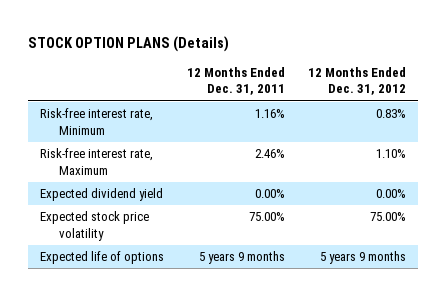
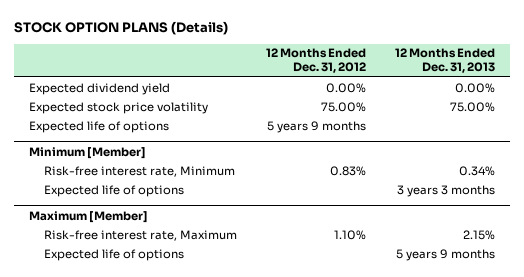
[186,67,285,96] 12 Months Ended Dec. 31, 2011 -> none
none -> [395,48,496,74] 12 Months Ended Dec. 31, 2013
[39,108,153,135] Risk-free interest rate, Minimum -> none
[39,148,153,175] Risk-free interest rate, Maximum -> none
none -> [28,146,146,159] Minimum [Member]
none -> [43,165,235,177] Risk-free interest rate, Minimum
none -> [43,184,184,197] Expected life of options
none -> [28,210,148,223] Maximum [Member]
none -> [43,229,237,241] Risk-free interest rate, Maximum
none -> [43,248,184,261] Expected life of options

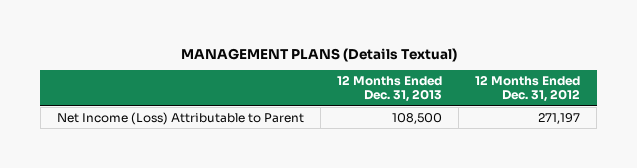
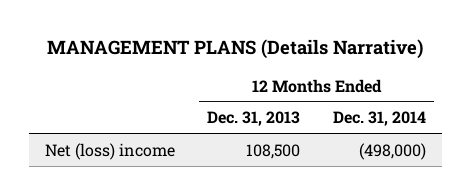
[180,47,457,62] MANAGEMENT PLANS (Details Textual) -> [47,39,424,60] MANAGEMENT PLANS (Details Narrative)
[475,75,581,103] 12 Months Ended Dec. 31, 2012 -> none
none -> [332,111,426,127] Dec. 31, 2014
[56,112,304,126] Net Income (Loss) Attributable to Parent -> [45,142,176,160] Net (loss) income

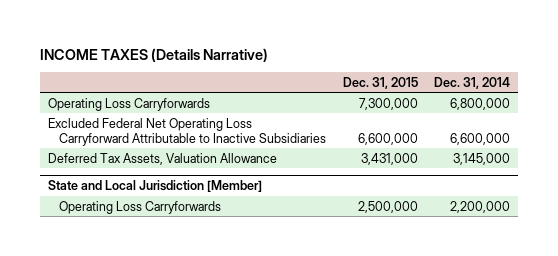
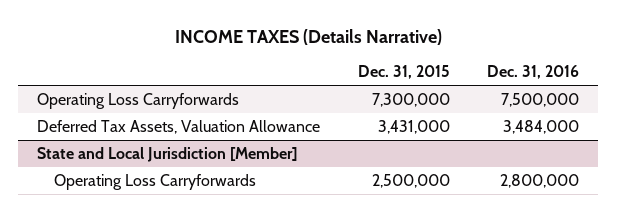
[433,76,510,89] Dec. 31, 2014 -> none
none -> [487,65,580,80] Dec. 31, 2016
[48,117,327,147] Excluded Federal Net Operating Loss Carryforward Attributable to Inactive Subsidiaries -> none

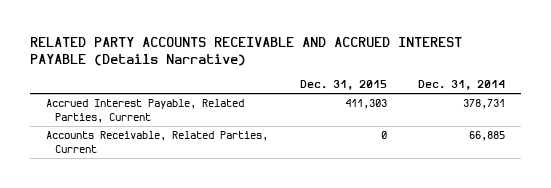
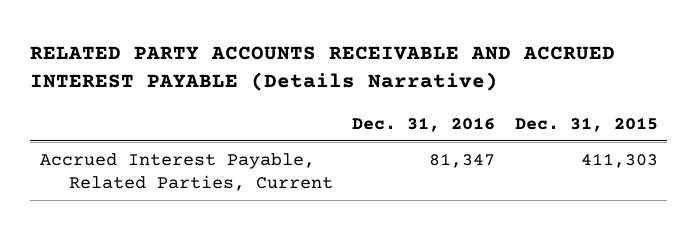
[417,79,505,90] Dec. 31, 2014 -> none
none -> [352,116,496,132] Dec. 31, 2016
[46,131,269,153] Accounts Receivable, Related Parties, Current -> none

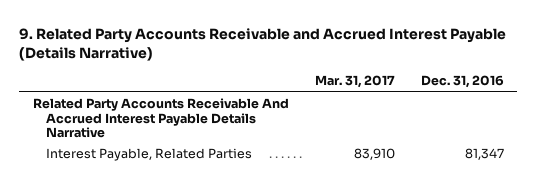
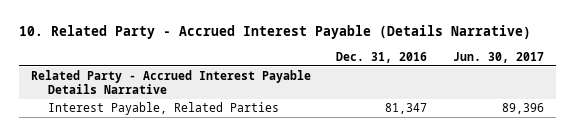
[19,27,507,61] 9. Related Party Accounts Receivable and Accrued Interest Payable (Details Narrative) -> [18,25,531,40] 10. Related Party - Accrued Interest Payable (Details Narrative)
[314,75,395,89] Mar. 31, 2017 -> none
none -> [452,51,544,63] Jun. 30, 2017
[32,98,289,139] Related Party Accounts Receivable And Accrued Interest Payable Details Narrative -> [31,70,312,94] Related Party - Accrued Interest Payable Details Narrative

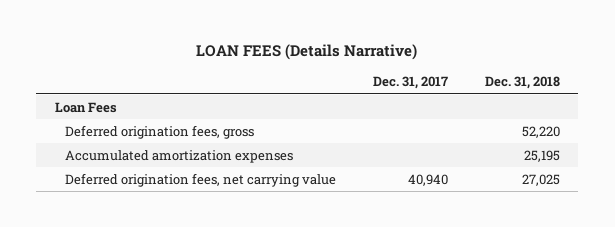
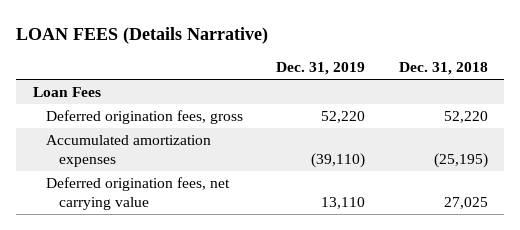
[372,75,448,89] Dec. 31, 2017 -> none
none -> [276,62,366,76] Dec. 31, 2019
[523,149,560,162] 25,195 -> [433,153,488,169] (25,195)

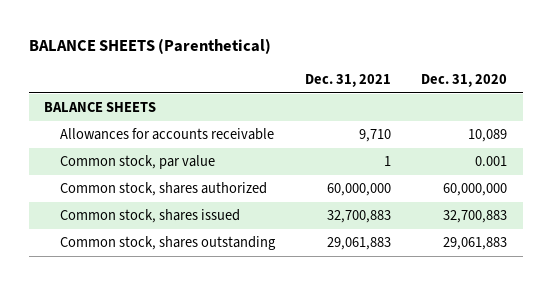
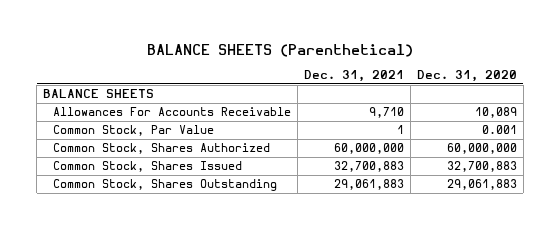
[59,128,274,141] Allowances for accounts receivable -> [53,107,292,117] Allowances For Accounts Receivable
[59,155,215,170] Common stock, par value -> [53,125,215,137] Common Stock, Par Value
[59,182,267,197] Common stock, shares authorized -> [53,143,271,155] Common Stock, Shares Authorized
[59,209,240,224] Common stock, shares issued -> [53,161,243,173] Common Stock, Shares Issued
[59,236,276,251] Common stock, shares outstanding -> [53,179,278,192] Common Stock, Shares Outstanding

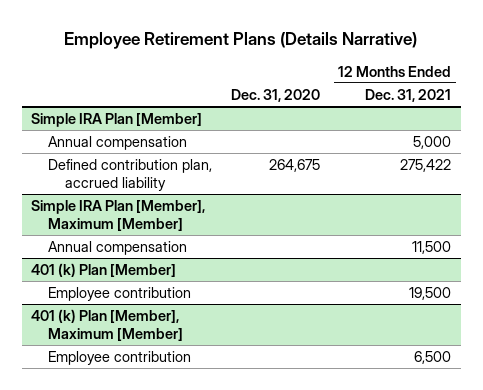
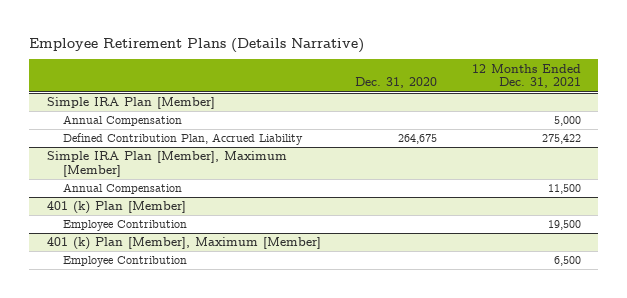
[48,135,188,150] Annual compensation -> [62,115,182,127] Annual Compensation
[48,158,213,191] Defined contribution plan, accrued liability -> [62,133,303,146] Defined Contribution Plan, Accrued Liability
[48,240,188,255] Annual compensation -> [62,183,182,195] Annual Compensation
[48,286,192,301] Employee contribution -> [62,220,187,232] Employee Contribution
[48,350,192,365] Employee contribution -> [62,256,187,268] Employee Contribution

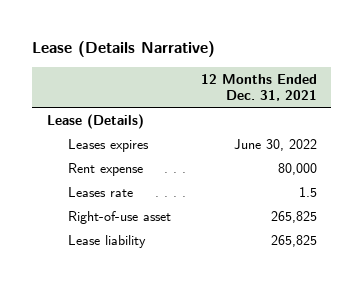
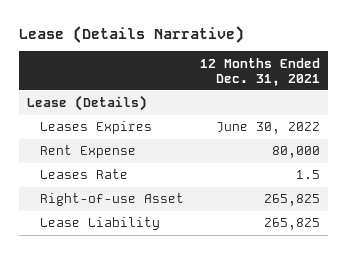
[68,138,150,152] Leases expires -> [40,121,153,135] Leases Expires
[68,162,144,176] Rent expense -> [40,145,137,159] Rent Expense
[68,186,134,197] Leases rate -> [40,169,129,180] Leases Rate
[68,210,172,224] Right-of-use asset -> [40,193,185,207] Right-of-use Asset
[68,234,147,248] Lease liability -> [40,217,161,231] Lease Liability

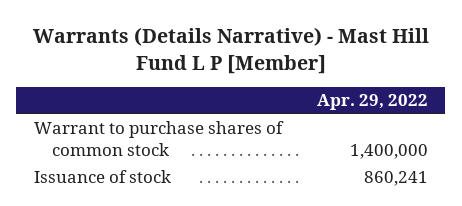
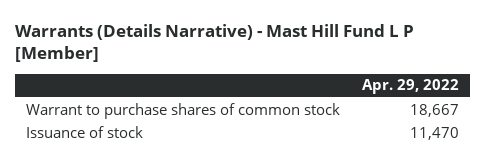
[349,143,428,159] 1,400,000 -> [409,103,459,117] 18,667
[363,170,428,186] 860,241 -> [409,126,459,140] 11,470

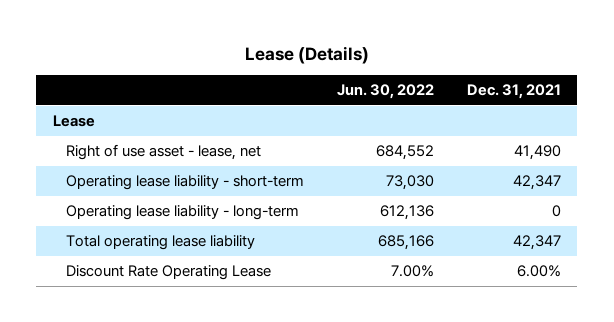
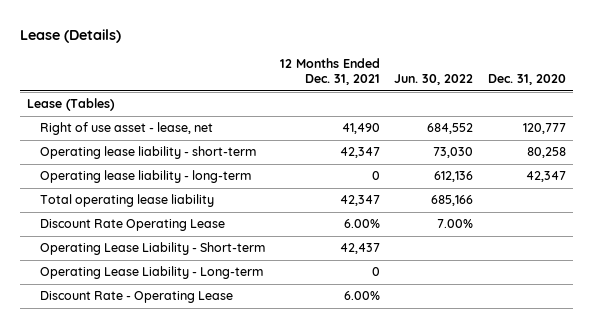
[467,84,562,100] Dec. 31, 2021 -> none
none -> [279,58,380,86] 12 Months Ended Dec. 31, 2021
none -> [487,74,566,86] Dec. 31, 2020
[52,115,95,128] Lease -> [27,98,116,112] Lease (Tables)
none -> [40,242,266,256] Operating Lease Liability - Short-term
none -> [40,266,264,280] Operating Lease Liability - Long-term
none -> [40,291,234,304] Discount Rate - Operating Lease

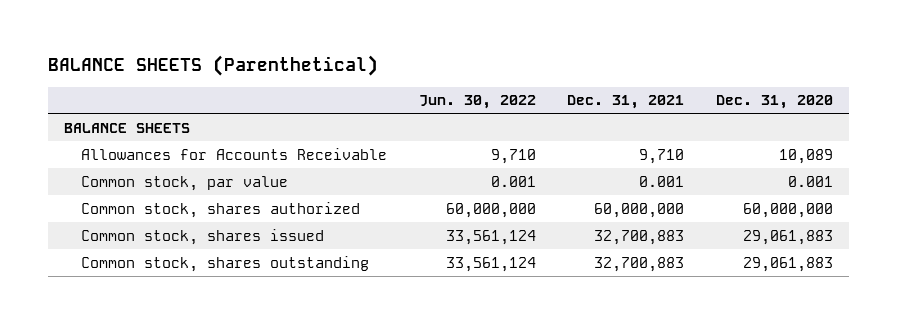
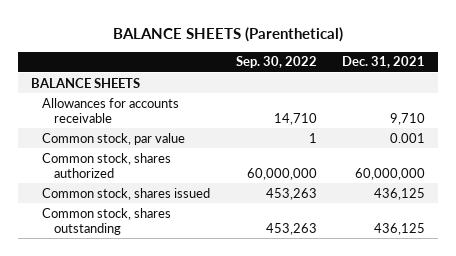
[418,95,536,110] Jun. 30, 2022 -> none
[715,95,833,110] Dec. 31, 2020 -> none
none -> [235,56,317,69] Sep. 30, 2022
[81,147,388,160] Allowances for Accounts Receivable -> [42,97,180,124] Allowances for accounts receivable
[594,229,685,245] 32,700,883 -> [374,187,426,200] 436,125
[594,256,685,272] 32,700,883 -> [374,223,426,236] 436,125

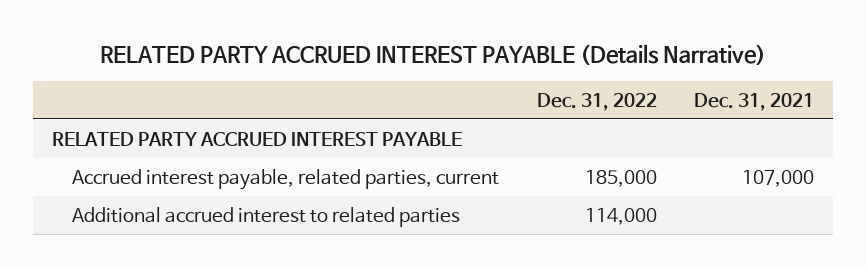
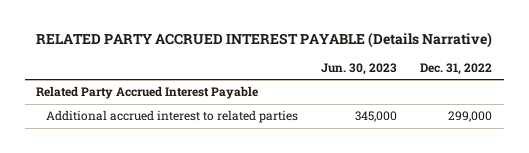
[694,92,815,111] Dec. 31, 2021 -> none
none -> [321,62,398,75] Jun. 30, 2023
[72,168,500,190] Accrued interest payable, related parties, current -> none
[51,131,462,146] RELATED PARTY ACCRUED INTEREST PAYABLE -> [36,86,259,100] Related Party Accrued Interest Payable
[584,207,657,225] 114,000 -> [448,111,493,123] 299,000

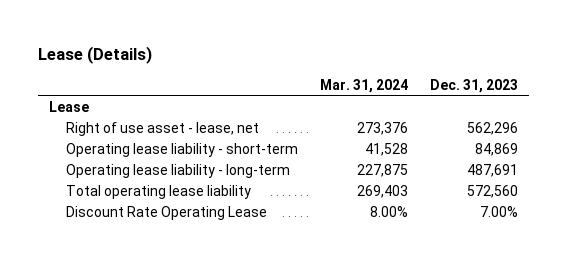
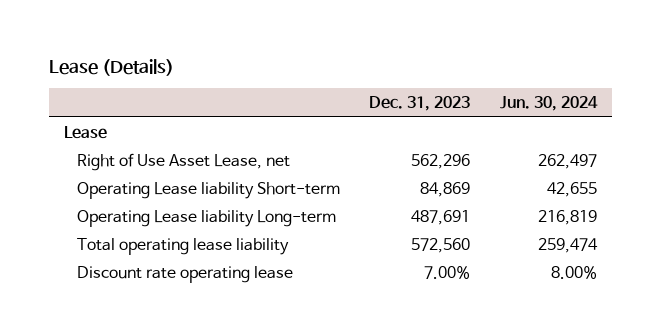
[320,78,409,93] Mar. 31, 2024 -> none
none -> [500,96,599,112] Jun. 30, 2024
[66,121,260,136] Right of use asset - lease, net -> [76,152,290,171] Right of Use Asset Lease, net
[66,142,299,157] Operating lease liability - short-term -> [76,181,340,199] Operating Lease liability Short-term
[66,163,291,178] Operating lease liability - long-term -> [76,209,336,227] Operating Lease liability Long-term
[66,205,268,220] Discount Rate Operating Lease -> [76,265,293,283] Discount rate operating lease

